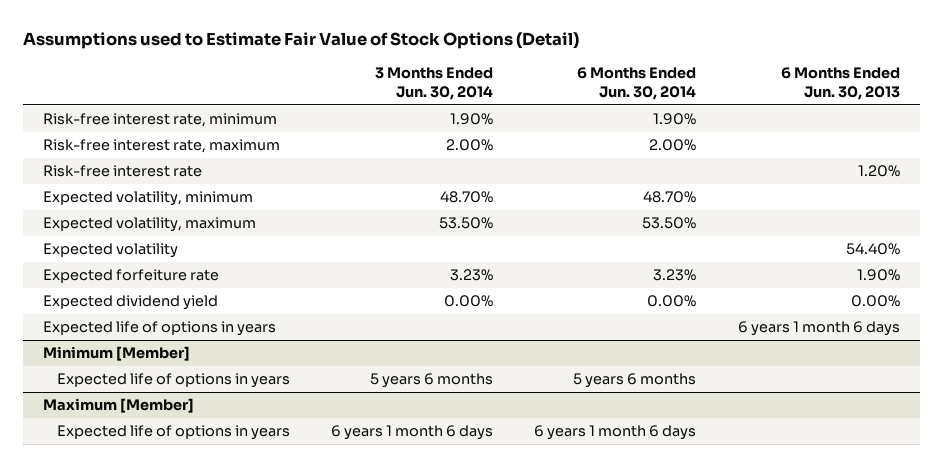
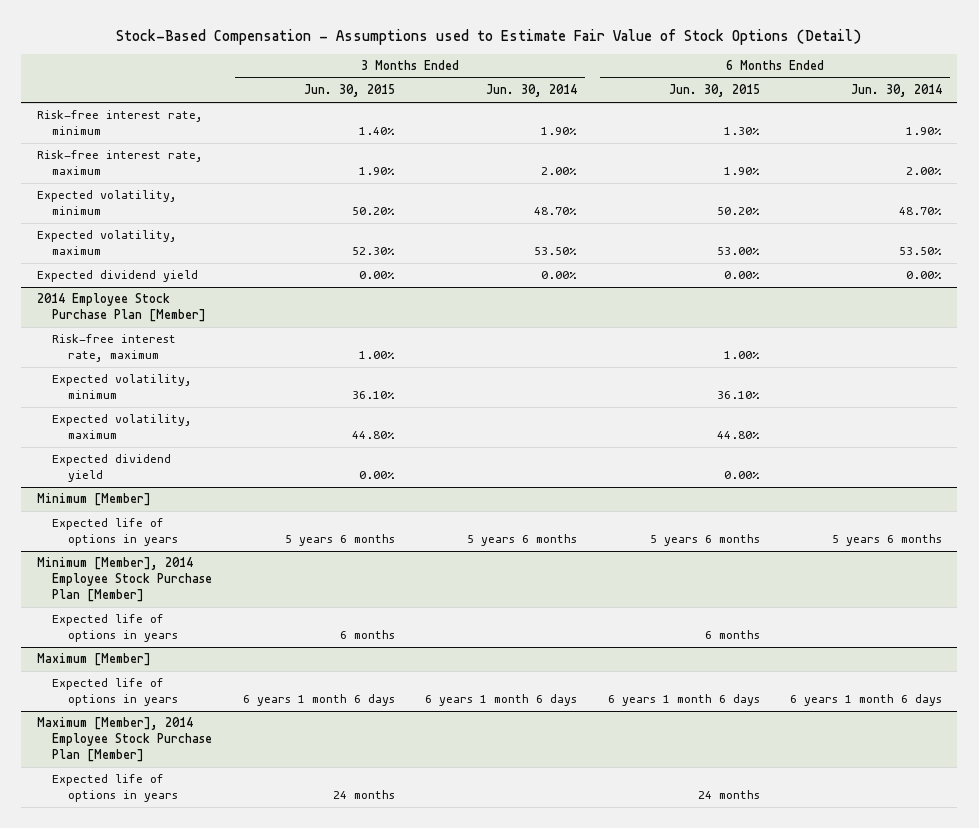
[22,32,579,50] Assumptions used to Estimate Fair Value of Stock Options (Detail) -> [116,29,862,46] Stock-Based Compensation - Assumptions used to Estimate Fair Value of Stock Options (Detail)
[780,67,900,101] 6 Months Ended Jun. 30, 2013 -> none
none -> [303,84,395,98] Jun. 30, 2015
none -> [668,84,760,98] Jun. 30, 2015
[43,165,203,178] Risk-free interest rate -> none
[43,243,179,259] Expected volatility -> none
[43,269,220,284] Expected forfeiture rate -> none
[43,321,277,337] Expected life of options in years -> none
none -> [36,293,207,323] 2014 Employee Stock Purchase Plan [Member]
none -> [52,334,177,363] Risk-free interest rate, maximum
none -> [52,374,193,400] Expected volatility, minimum
none -> [52,414,193,440] Expected volatility, maximum
none -> [52,454,172,483] Expected dividend yield
none -> [36,557,213,603] Minimum [Member], 2014 Employee Stock Purchase Plan [Member]
none -> [52,614,178,643] Expected life of options in years
none -> [36,717,213,763] Maximum [Member], 2014 Employee Stock Purchase Plan [Member]
none -> [52,774,178,803] Expected life of options in years

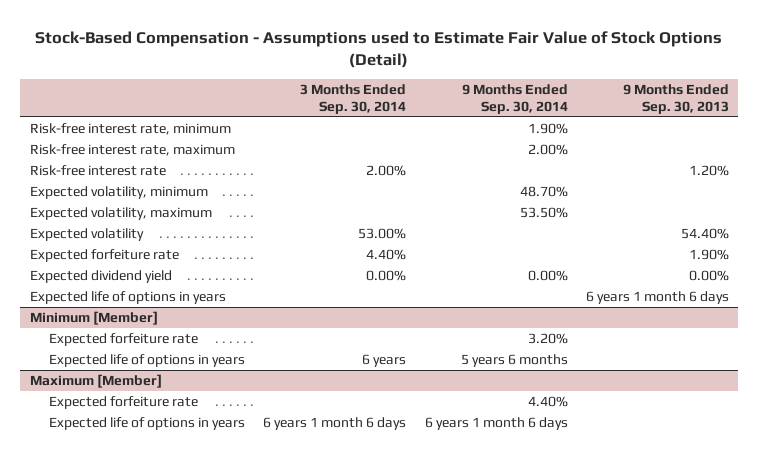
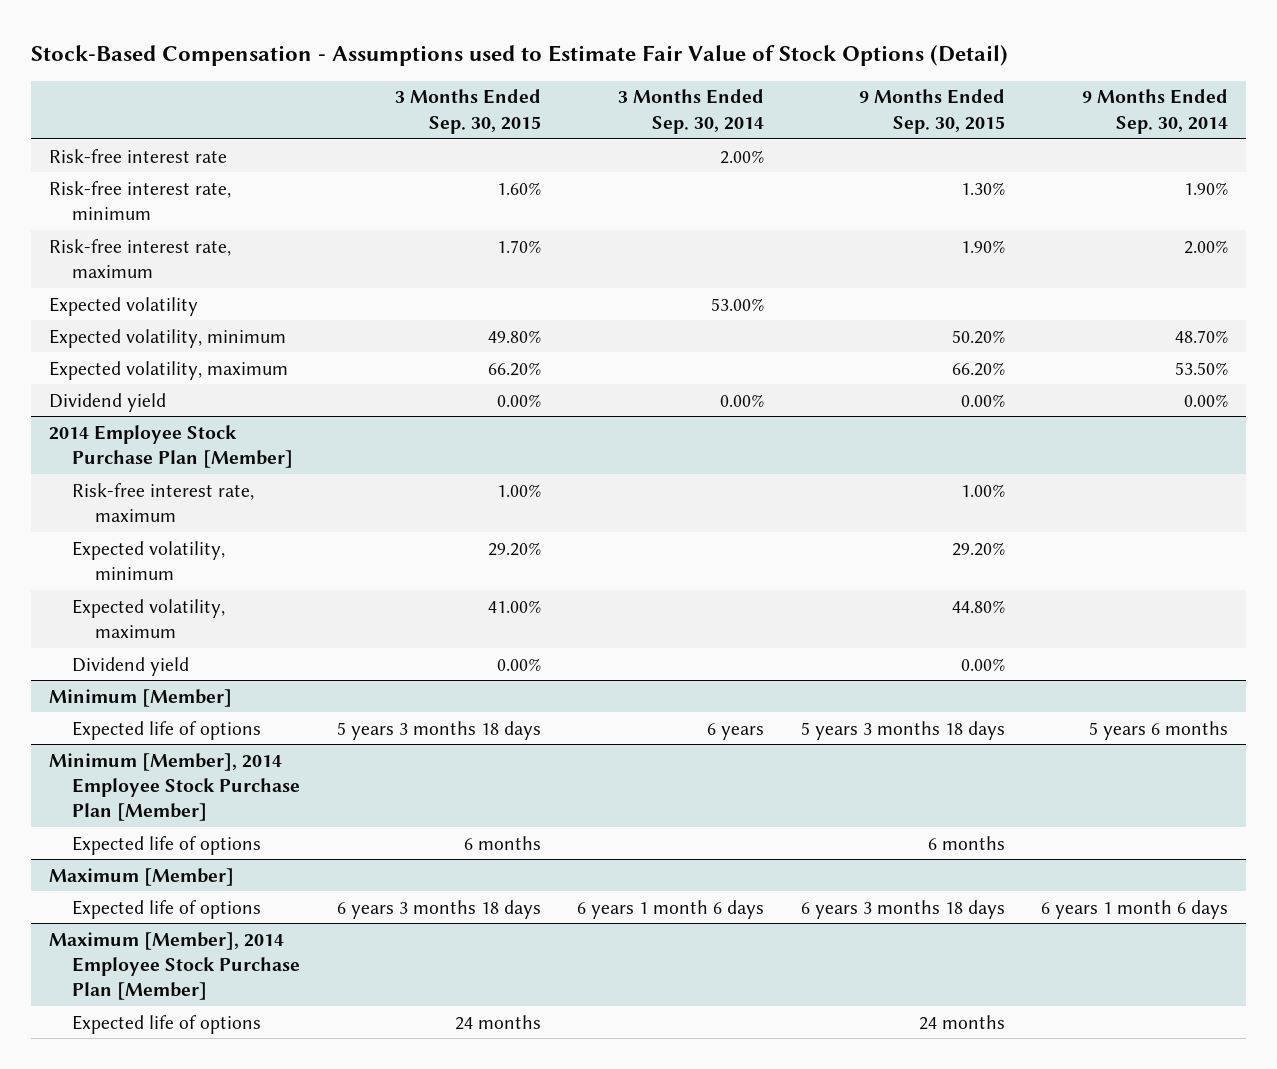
[623,84,730,114] 9 Months Ended Sep. 30, 2013 -> none
none -> [394,89,541,134] 3 Months Ended Sep. 30, 2015
none -> [858,89,1005,134] 9 Months Ended Sep. 30, 2015
[29,165,166,177] Risk-free interest rate -> [48,148,227,163] Risk-free interest rate
[29,228,144,242] Expected volatility -> [48,296,198,316] Expected volatility
[29,249,179,263] Expected forfeiture rate -> none
[29,291,226,305] Expected life of options in years -> none
[29,270,172,284] Expected dividend yield -> [48,392,166,412] Dividend yield
none -> [48,424,294,468] 2014 Employee Stock Purchase Plan [Member]
none -> [72,482,255,522] Risk-free interest rate, maximum
none -> [72,540,226,580] Expected volatility, minimum
none -> [72,598,226,638] Expected volatility, maximum
none -> [72,656,190,676] Dividend yield
[48,333,198,347] Expected forfeiture rate -> none
[48,354,245,368] Expected life of options in years -> [72,720,262,740] Expected life of options
none -> [48,752,301,822] Minimum [Member], 2014 Employee Stock Purchase Plan [Member]
none -> [72,835,262,855] Expected life of options
[48,396,198,410] Expected forfeiture rate -> none
[48,417,245,431] Expected life of options in years -> [72,899,262,919] Expected life of options
none -> [48,931,301,1001] Maximum [Member], 2014 Employee Stock Purchase Plan [Member]
none -> [72,1014,262,1034] Expected life of options

